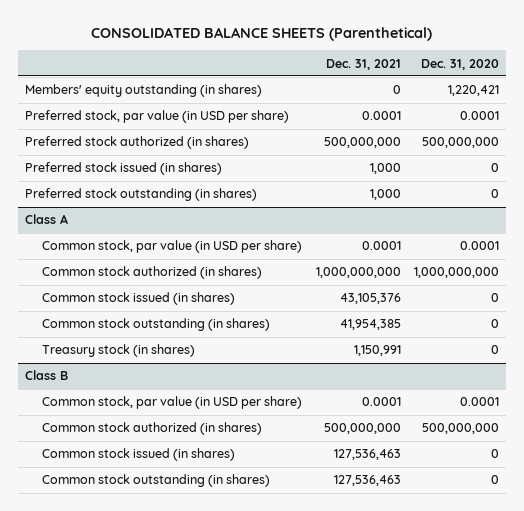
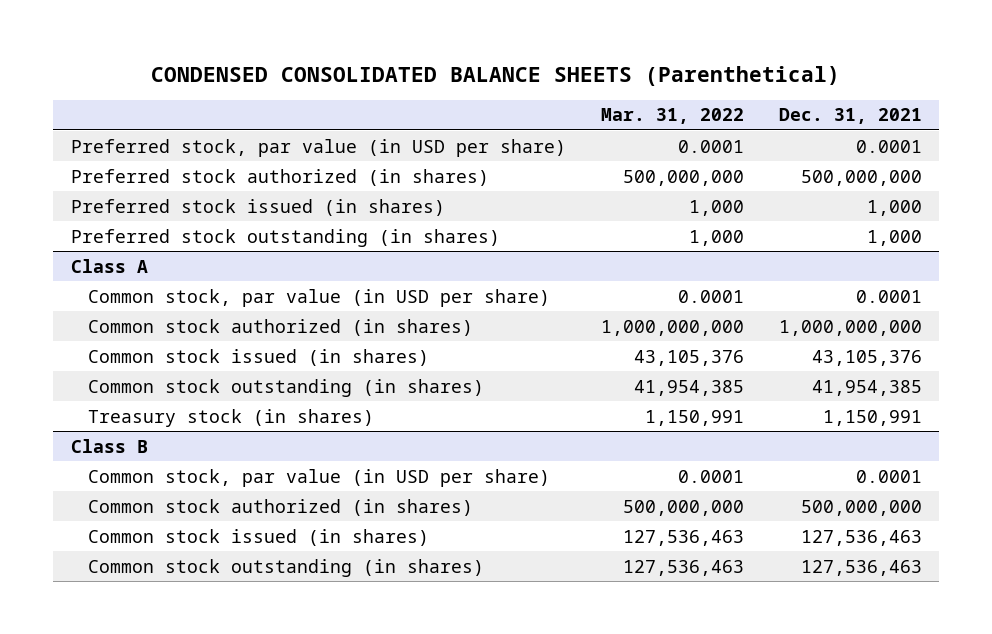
[90,26,432,41] CONSOLIDATED BALANCE SHEETS (Parenthetical) -> [151,65,841,86] CONDENSED CONSOLIDATED BALANCE SHEETS (Parenthetical)
[421,58,500,70] Dec. 31, 2020 -> none
none -> [600,108,744,125] Mar. 31, 2022
[24,84,262,98] Members' equity outstanding (in shares) -> none

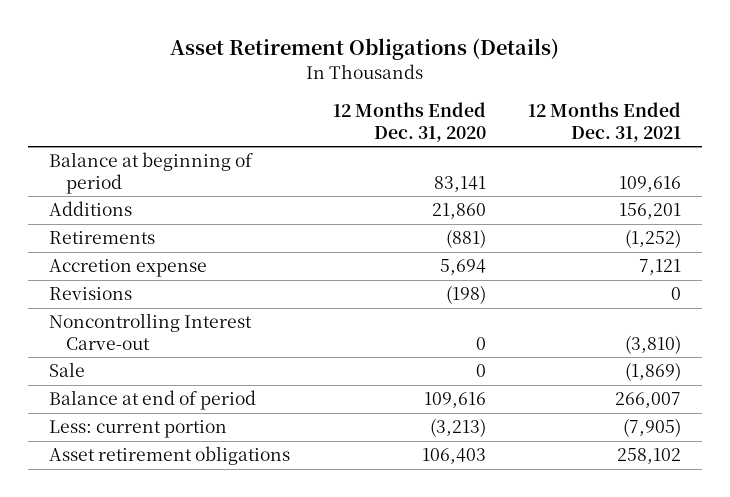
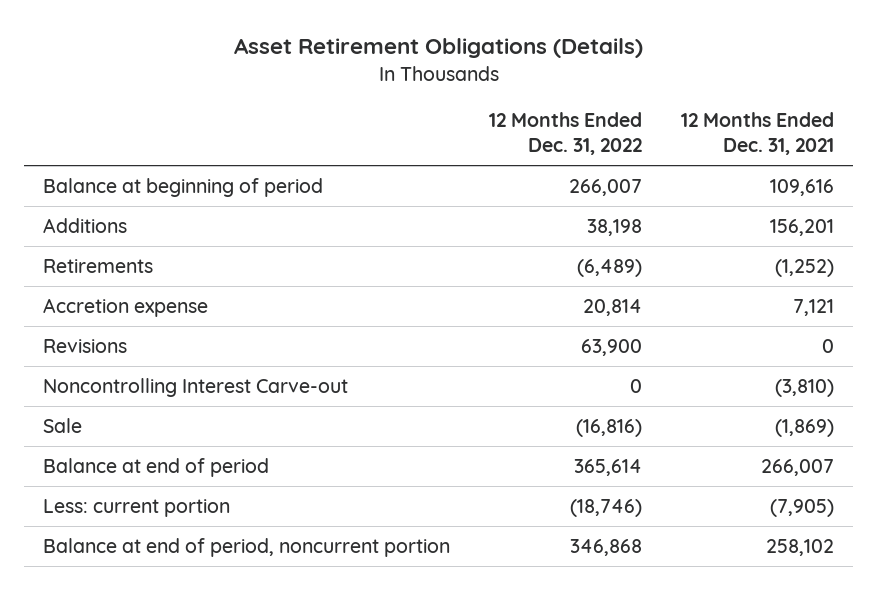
[332,102,486,142] 12 Months Ended Dec. 31, 2020 -> none
none -> [489,112,643,156] 12 Months Ended Dec. 31, 2022
[49,446,291,466] Asset retirement obligations -> [43,538,451,558] Balance at end of period, noncurrent portion

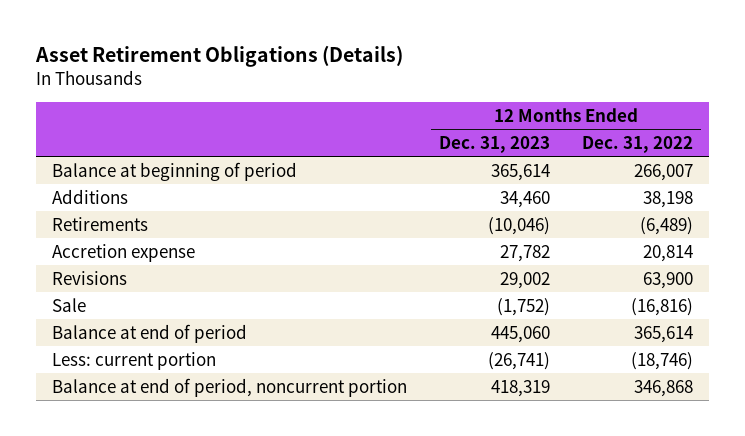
[680,112,834,156] 12 Months Ended Dec. 31, 2021 -> none
none -> [439,135,551,153] Dec. 31, 2023
[43,378,349,398] Noncontrolling Interest Carve-out -> none

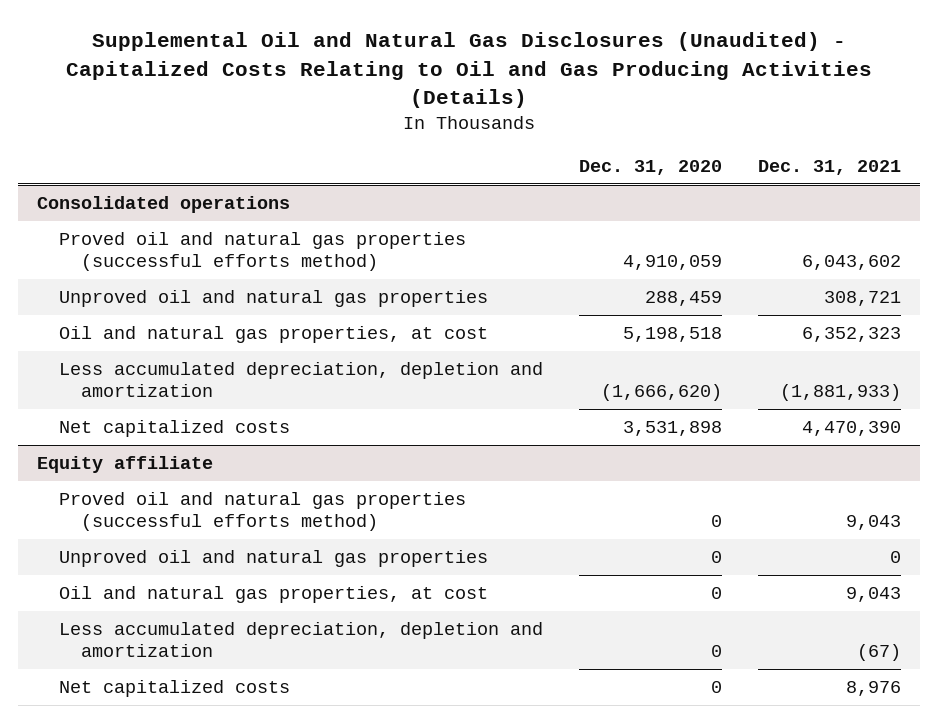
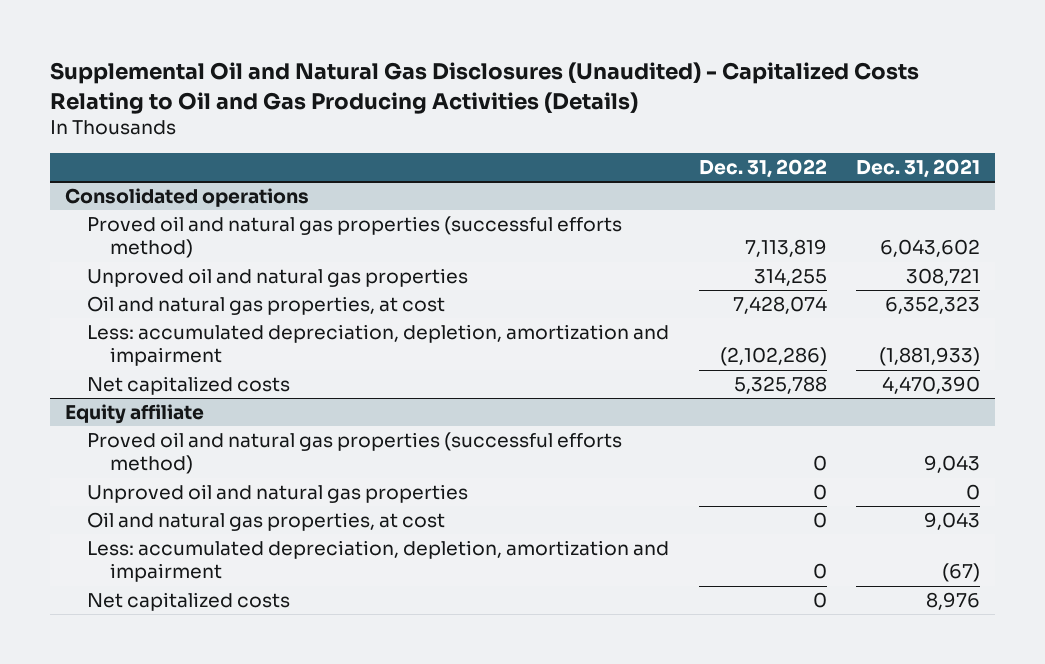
[579,159,723,175] Dec. 31, 2020 -> none
none -> [698,159,827,179] Dec. 31, 2022
[58,362,543,398] Less accumulated depreciation, depletion and amortization -> [87,324,670,367] Less: accumulated depreciation, depletion, amortization and impairment
[58,622,543,658] Less accumulated depreciation, depletion and amortization -> [87,540,670,583] Less: accumulated depreciation, depletion, amortization and impairment

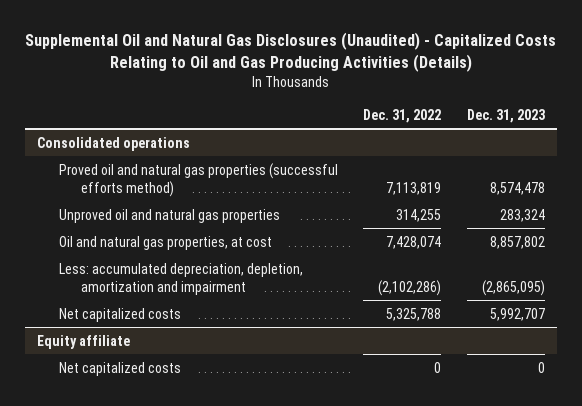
[856,159,981,179] Dec. 31, 2021 -> none
none -> [466,108,545,123] Dec. 31, 2023
[87,432,623,475] Proved oil and natural gas properties (successful efforts method) -> none
[87,484,469,504] Unproved oil and natural gas properties -> none
[87,512,446,532] Oil and natural gas properties, at cost -> none
[87,540,670,583] Less: accumulated depreciation, depletion, amortization and impairment -> none

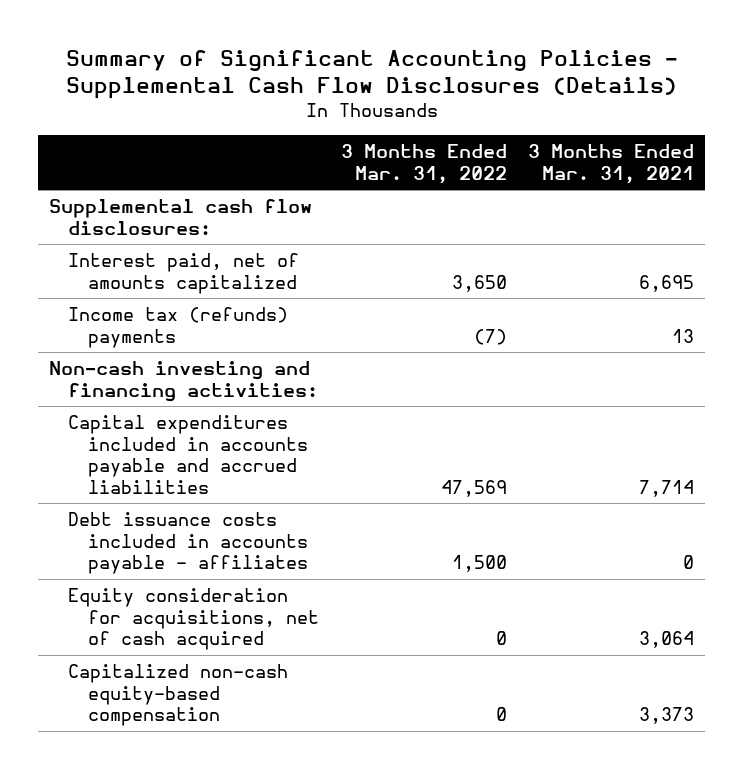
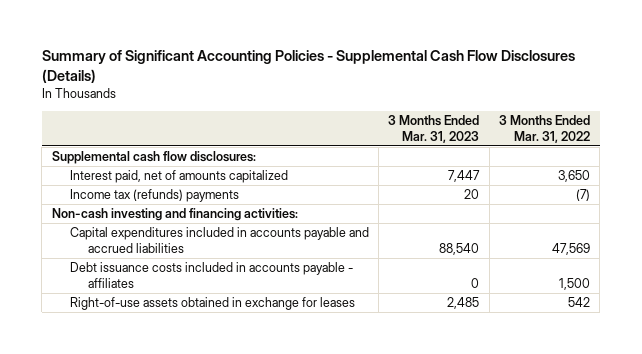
[528,144,695,184] 3 Months Ended Mar. 31, 2021 -> none
none -> [388,114,480,143] 3 Months Ended Mar. 31, 2023
[68,587,319,651] Equity consideration for acquisitions, net of cash acquired -> none
[68,663,289,727] Capitalized non-cash equity-based compensation -> none
none -> [69,297,355,311] Right-of-use assets obtained in exchange for leases

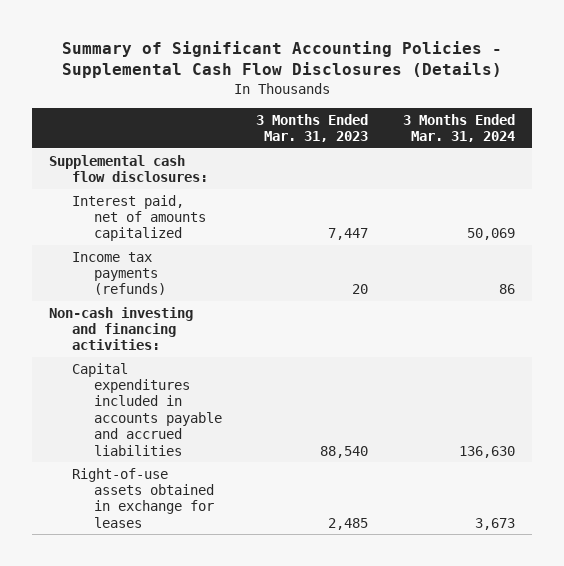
[499,114,591,143] 3 Months Ended Mar. 31, 2022 -> none
none -> [402,113,515,143] 3 Months Ended Mar. 31, 2024
[69,189,239,203] Income tax (refunds) payments -> [71,251,166,296] Income tax payments (refunds)
[69,262,353,289] Debt issuance costs included in accounts payable - affiliates -> none

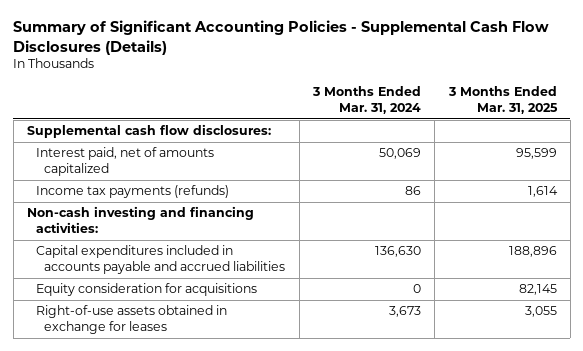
[256,113,369,143] 3 Months Ended Mar. 31, 2023 -> none
none -> [447,86,558,114] 3 Months Ended Mar. 31, 2025
none -> [35,283,257,297] Equity consideration for acquisitions

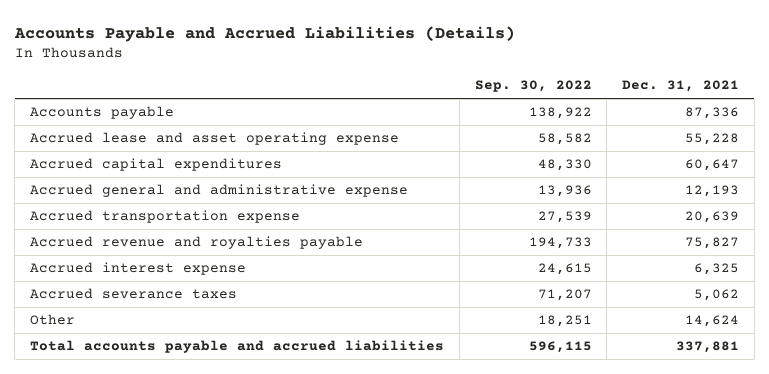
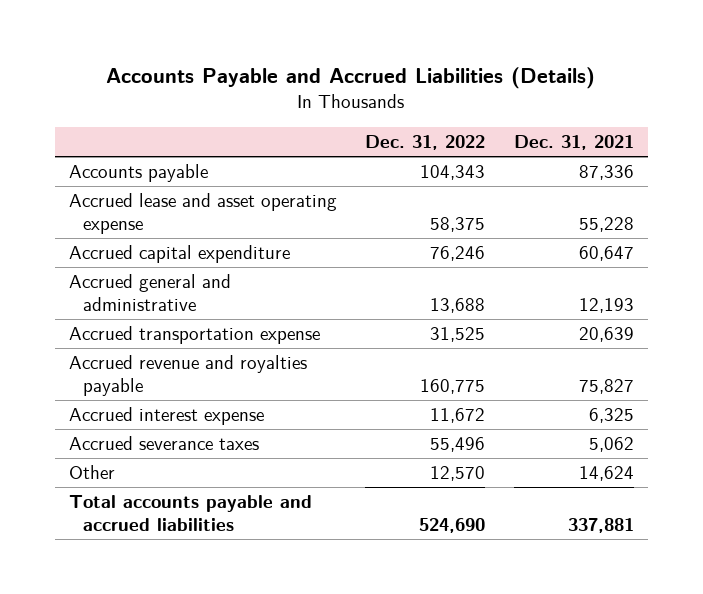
[474,80,592,93] Sep. 30, 2022 -> none
none -> [365,134,486,150] Dec. 31, 2022
[30,158,283,172] Accrued capital expenditures -> [69,245,291,264] Accrued capital expenditure
[30,184,409,198] Accrued general and administrative expense -> [69,274,232,311] Accrued general and administrative

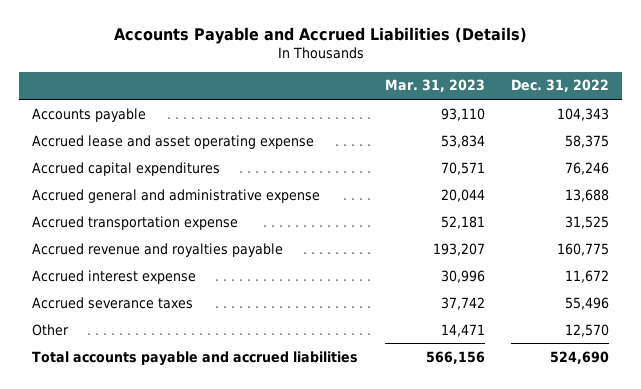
[513,134,634,150] Dec. 31, 2021 -> none
none -> [384,79,485,93] Mar. 31, 2023
[69,245,291,264] Accrued capital expenditure -> [32,161,221,176] Accrued capital expenditures
[69,274,232,311] Accrued general and administrative -> [32,188,321,203] Accrued general and administrative expense

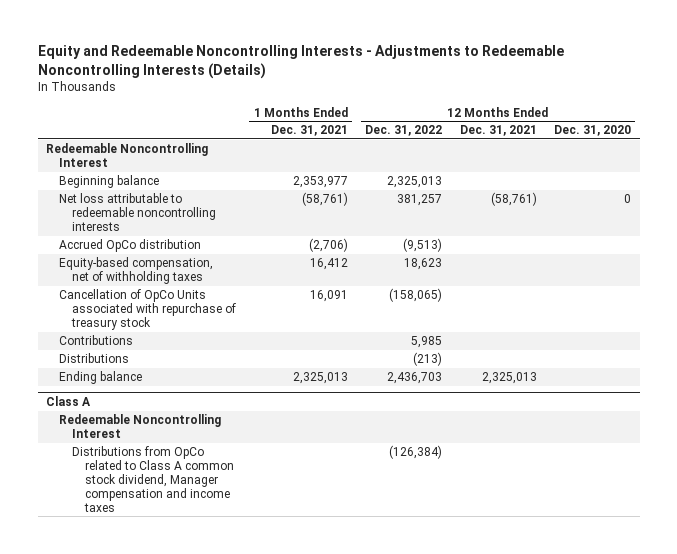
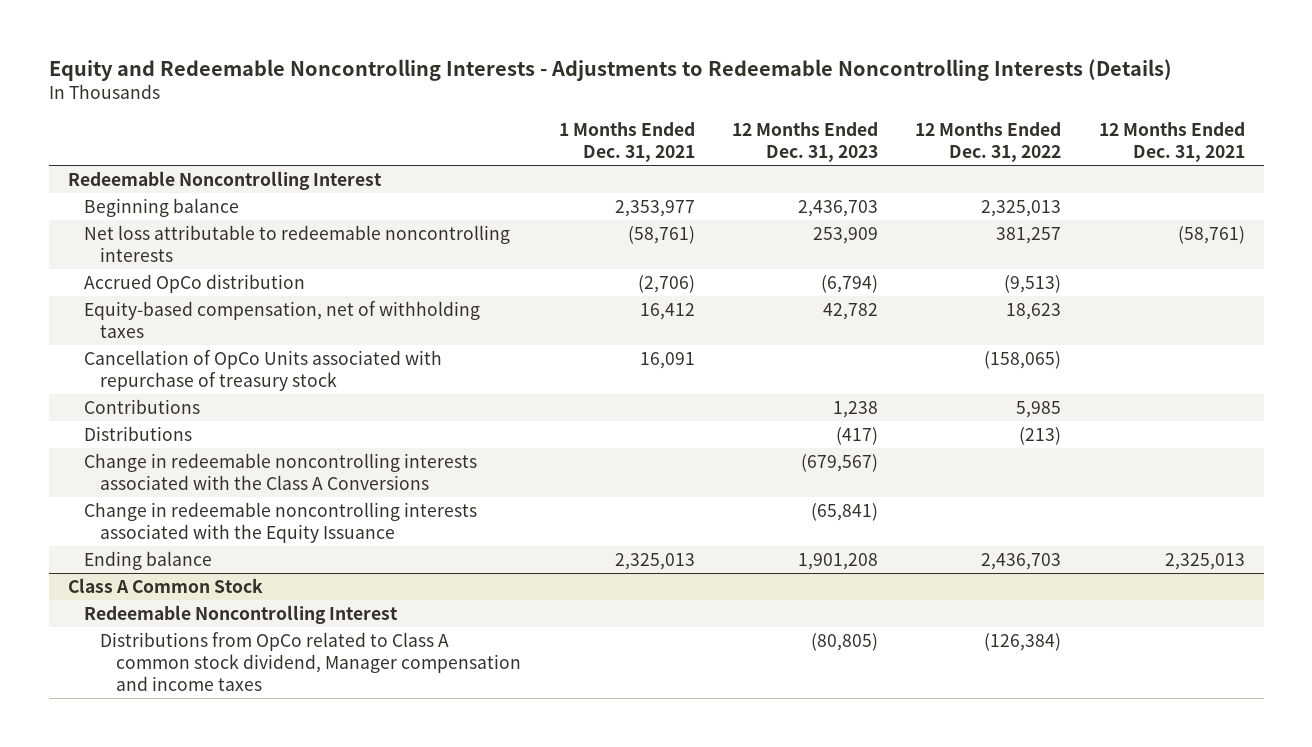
[553,125,631,137] Dec. 31, 2020 -> none
none -> [732,121,879,163] 12 Months Ended Dec. 31, 2023
none -> [83,452,477,491] Change in redeemable noncontrolling interests associated with the Class A Conversions
none -> [83,501,477,544] Change in redeemable noncontrolling interests associated with the Equity Issuance
[46,396,92,407] Class A -> [67,577,263,593] Class A Common Stock

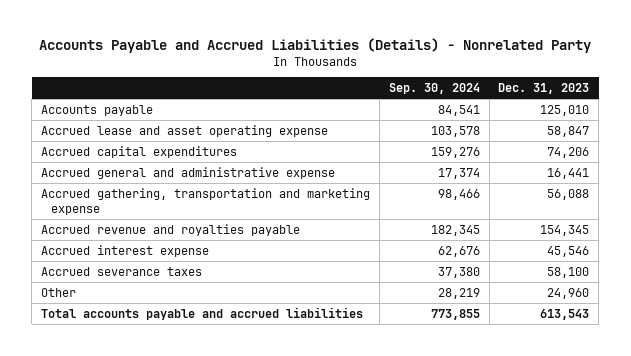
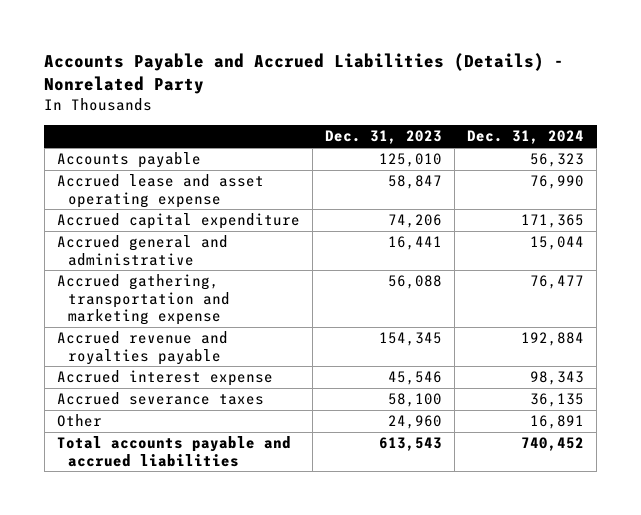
[388,83,480,95] Sep. 30, 2024 -> none
none -> [467,130,585,145] Dec. 31, 2024
[41,145,238,158] Accrued capital expenditures -> [56,213,300,230] Accrued capital expenditure
[41,166,336,179] Accrued general and administrative expense -> [56,235,228,266] Accrued general and administrative

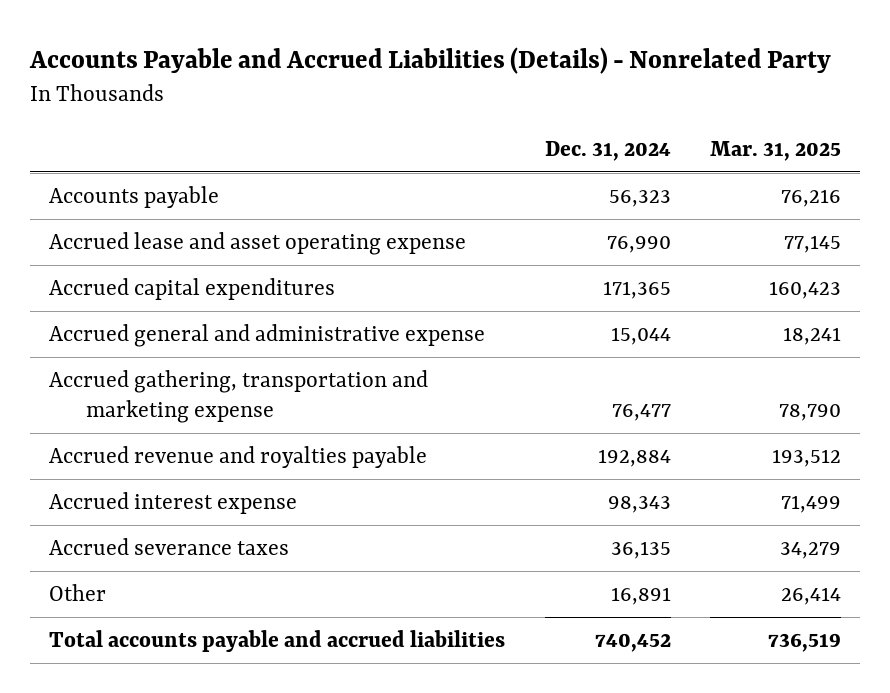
[324,130,442,145] Dec. 31, 2023 -> none
none -> [709,140,841,161] Mar. 31, 2025
[56,213,300,230] Accrued capital expenditure -> [49,277,336,300] Accrued capital expenditures
[56,235,228,266] Accrued general and administrative -> [49,323,486,347] Accrued general and administrative expense

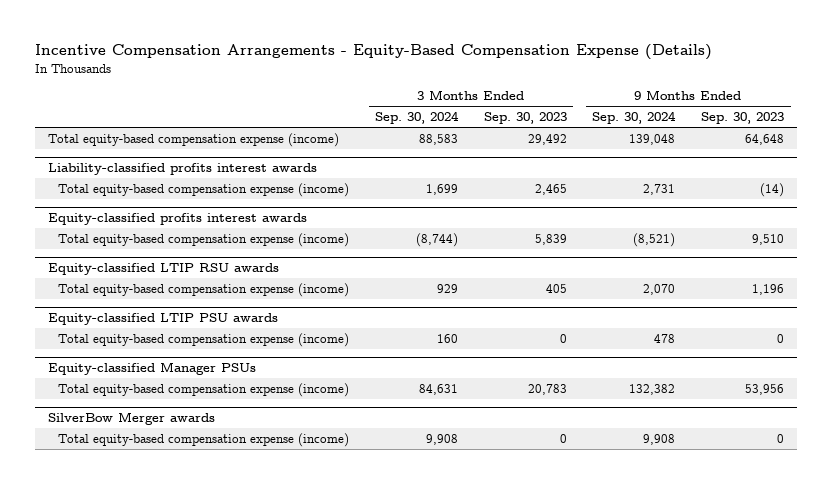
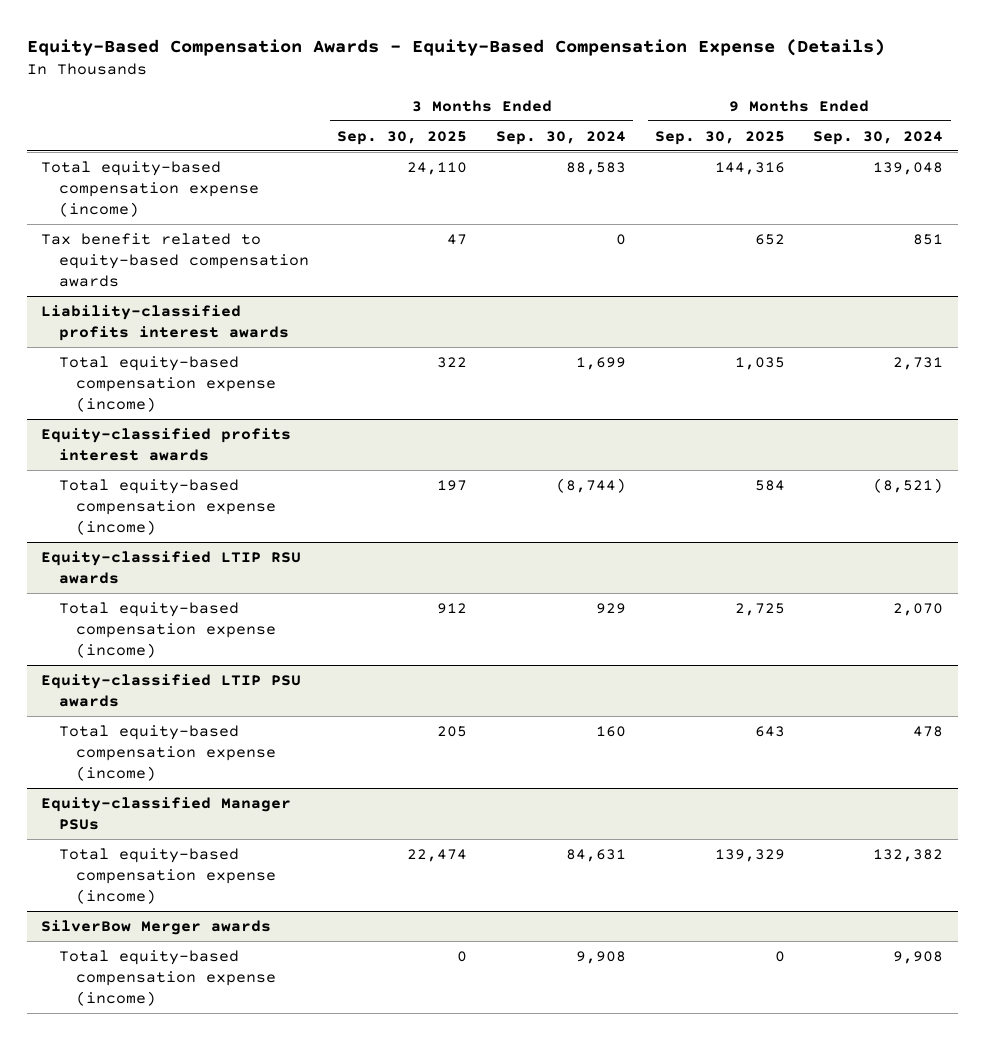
[35,44,713,61] Incentive Compensation Arrangements - Equity-Based Compensation Expense (Details) -> [26,39,885,57] Equity-Based Compensation Awards - Equity-Based Compensation Expense (Details)
[483,112,567,125] Sep. 30, 2023 -> none
[701,112,785,125] Sep. 30, 2023 -> none
none -> [337,130,468,145] Sep. 30, 2025
none -> [654,130,785,145] Sep. 30, 2025
none -> [41,232,309,288] Tax benefit related to equity-based compensation awards

